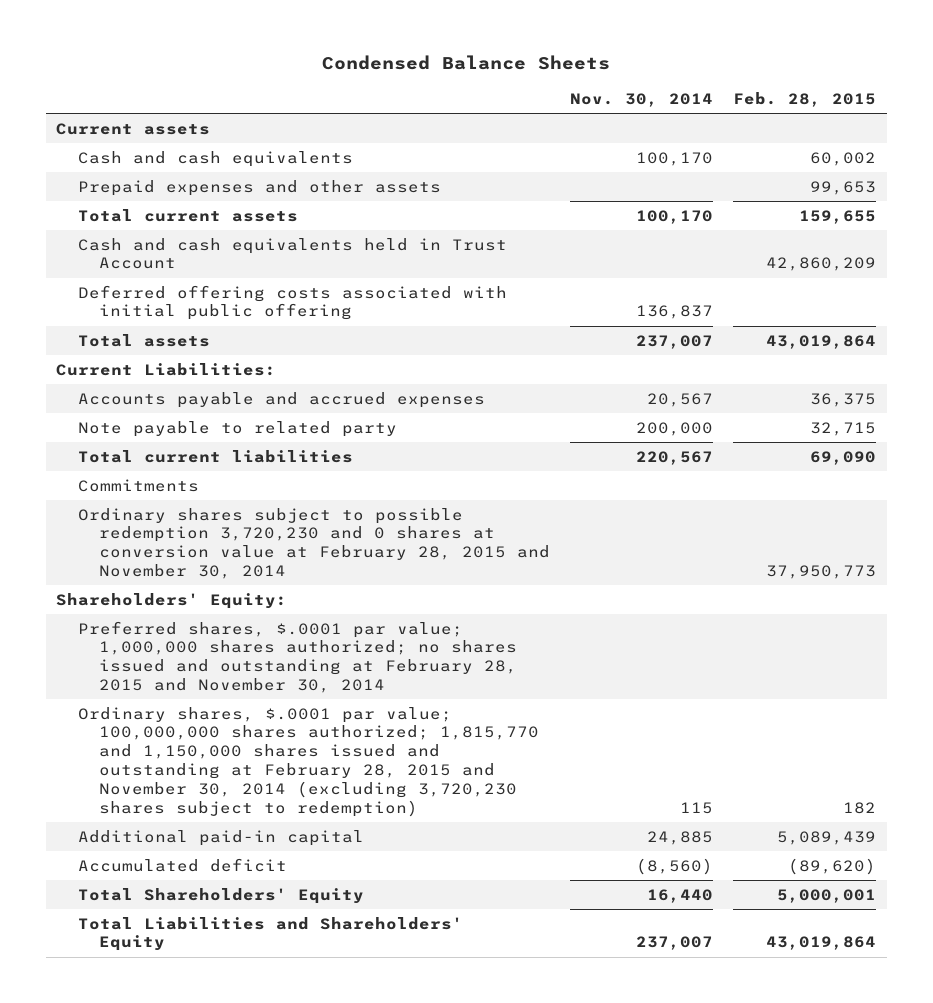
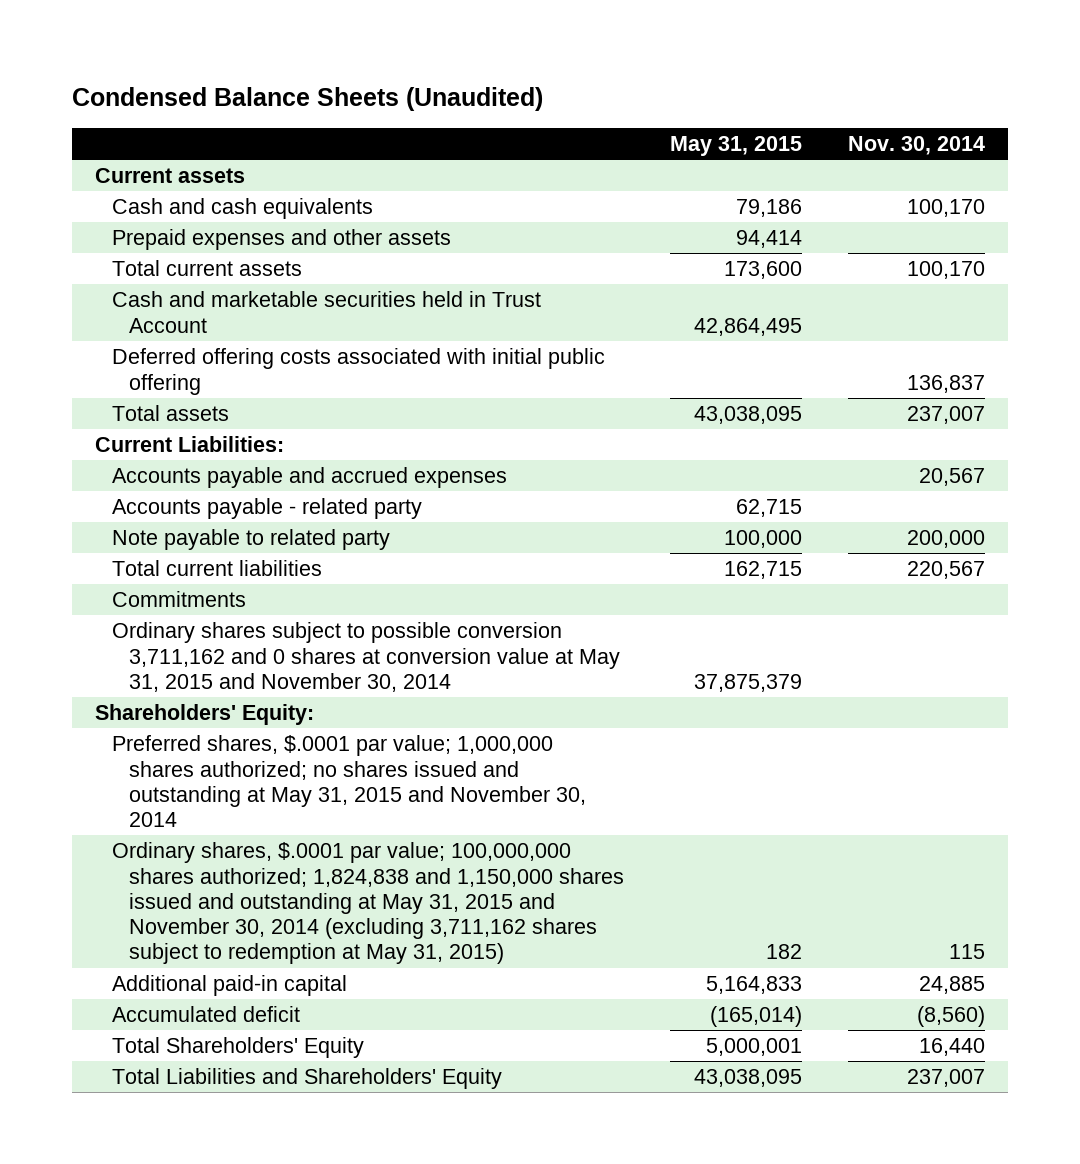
[322,55,611,71] Condensed Balance Sheets -> [72,87,544,112] Condensed Balance Sheets (Unaudited)
[733,91,877,107] Feb. 28, 2015 -> none
none -> [669,135,802,156] May 31, 2015
[77,237,507,270] Cash and cash equivalents held in Trust Account -> [112,291,542,333] Cash and marketable securities held in Trust Account
none -> [112,498,423,520] Accounts payable - related party
[77,507,550,580] Ordinary shares subject to possible redemption 3,720,230 and 0 shares at conversion value at February 28, 2015 and November 30, 2014 -> [112,622,620,692] Ordinary shares subject to possible conversion 3,711,162 and 0 shares at conversion value at May 31, 2015 and November 30, 2014
[77,620,517,694] Preferred shares, $.0001 par value; 1,000,000 shares authorized; no shares issued and outstanding at February 28, 2015 and November 30, 2014 -> [112,735,586,828] Preferred shares, $.0001 par value; 1,000,000 shares authorized; no shares issued and outstanding at May 31, 2015 and November 30, 2014
[77,706,539,817] Ordinary shares, $.0001 par value; 100,000,000 shares authorized; 1,815,770 and 1,150,000 shares issued and outstanding at February 28, 2015 and November 30, 2014 (excluding 3,720,230 shares subject to redemption) -> [112,842,624,965] Ordinary shares, $.0001 par value; 100,000,000 shares authorized; 1,824,838 and 1,150,000 shares issued and outstanding at May 31, 2015 and November 30, 2014 (excluding 3,711,162 shares subject to redemption at May 31, 2015)

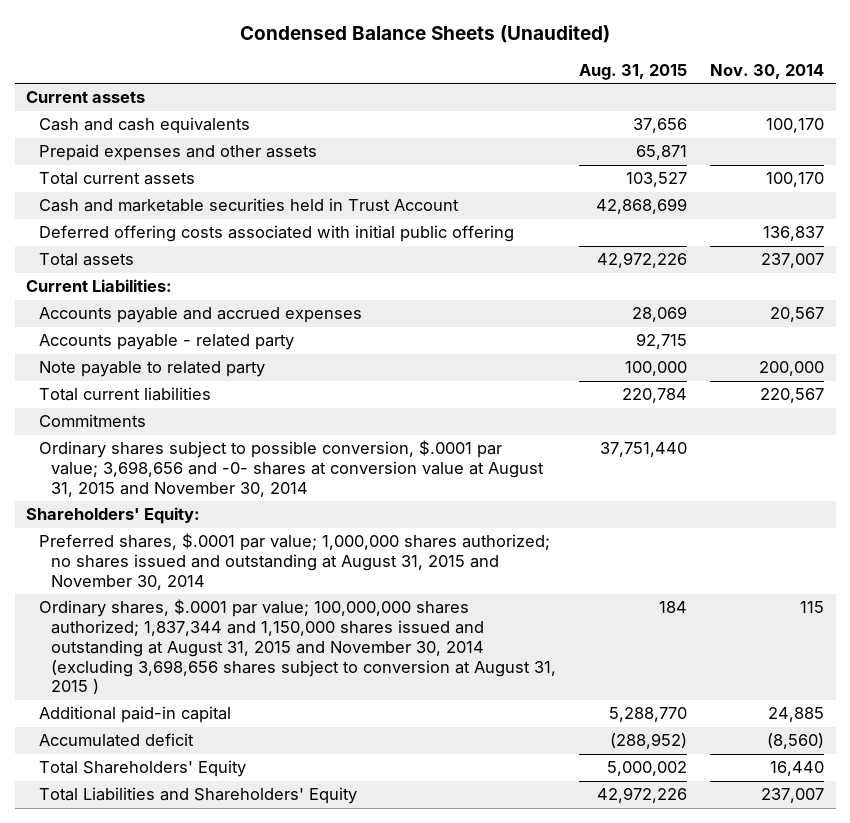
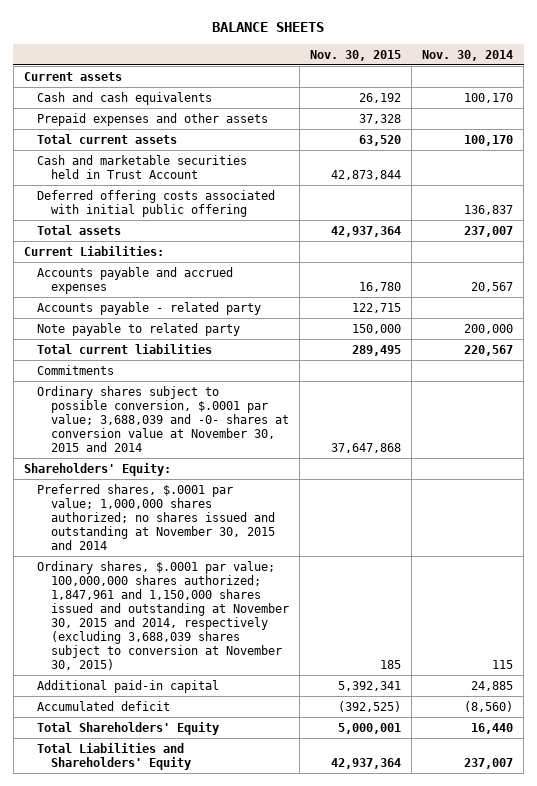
[240,25,611,44] Condensed Balance Sheets (Unaudited) -> [212,21,325,32] BALANCE SHEETS
[579,63,688,80] Aug. 31, 2015 -> none
none -> [309,49,401,61] Nov. 30, 2015
[38,440,545,497] Ordinary shares subject to possible conversion, $.0001 par value; 3,698,656 and -0- shares at conversion value at August 31, 2015 and November 30, 2014 -> [37,385,289,452] Ordinary shares subject to possible conversion, $.0001 par value; 3,688,039 and -0- shares at conversion value at November 30, 2015 and 2014
[38,533,550,590] Preferred shares, $.0001 par value; 1,000,000 shares authorized; no shares issued and outstanding at August 31, 2015 and November 30, 2014 -> [37,483,275,550] Preferred shares, $.0001 par value; 1,000,000 shares authorized; no shares issued and outstanding at November 30, 2015 and 2014
[38,599,557,695] Ordinary shares, $.0001 par value; 100,000,000 shares authorized; 1,837,344 and 1,150,000 shares issued and outstanding at August 31, 2015 and November 30, 2014 (excluding 3,698,656 shares subject to conversion at August 31, 2015 ) -> [37,560,289,670] Ordinary shares, $.0001 par value; 100,000,000 shares authorized; 1,847,961 and 1,150,000 shares issued and outstanding at November 30, 2015 and 2014, respectively (excluding 3,688,039 shares subject to conversion at November 30, 2015)

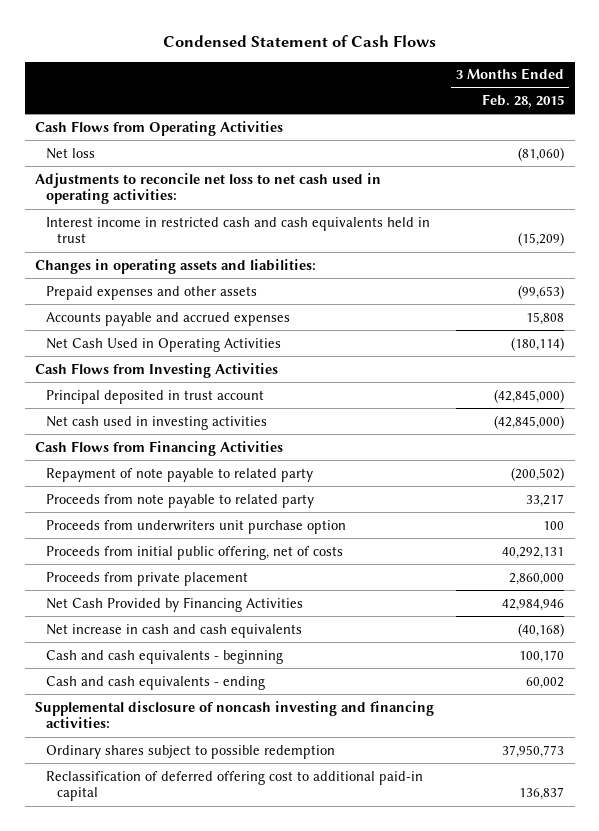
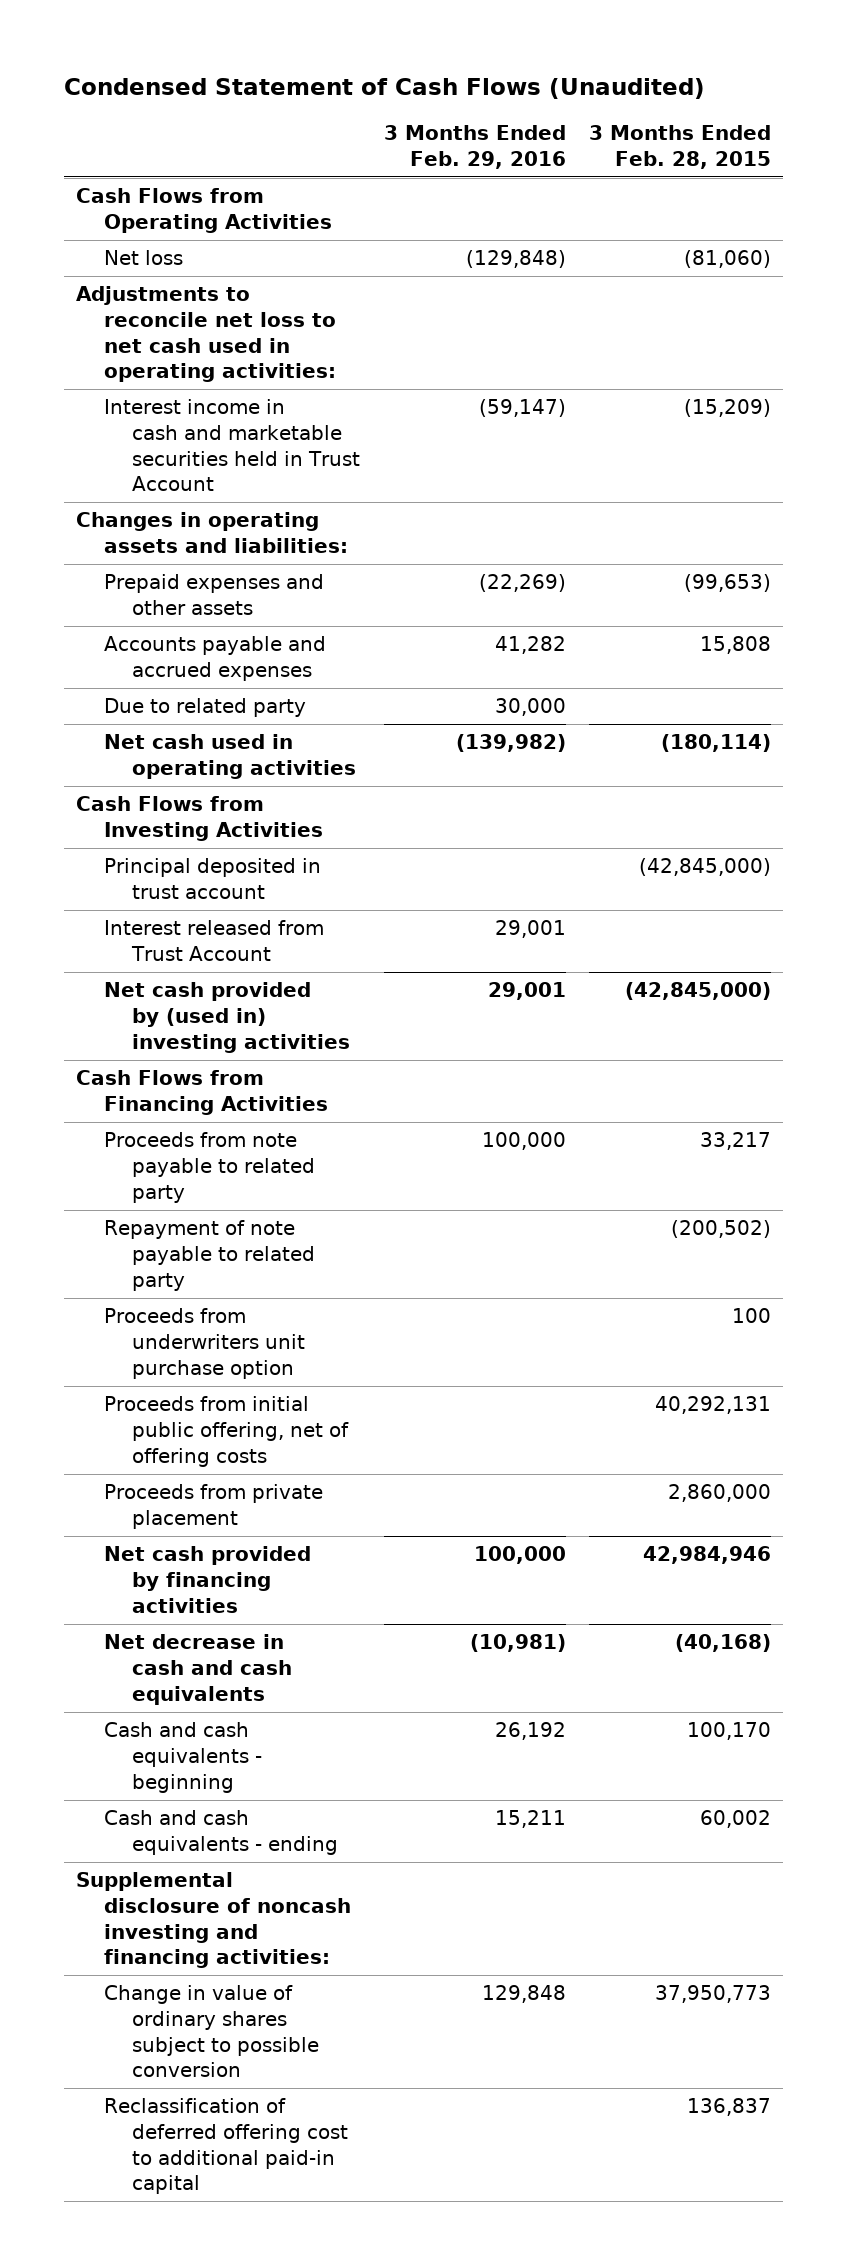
[162,35,436,48] Condensed Statement of Cash Flows -> [63,77,705,99] Condensed Statement of Cash Flows (Unaudited)
none -> [383,125,566,170] 3 Months Ended Feb. 29, 2016
[46,216,431,244] Interest income in restricted cash and cash equivalents held in trust -> [104,399,361,492] Interest income in cash and marketable securities held in Trust Account
none -> [104,698,307,718] Due to related party
[46,337,282,352] Net Cash Used in Operating Activities -> [104,734,357,780] Net cash used in operating activities
none -> [104,920,325,962] Interest released from Trust Account
[46,415,268,430] Net cash used in investing activities -> [104,982,351,1053] Net cash provided by (used in) investing activities
[46,467,314,482] Repayment of note payable to related party -> [104,1220,316,1291] Repayment of note payable to related party
[46,545,344,560] Proceeds from initial public offering, net of costs -> [104,1396,350,1467] Proceeds from initial public offering, net of offering costs
[46,596,304,612] Net Cash Provided by Financing Activities -> [104,1546,312,1613] Net cash provided by financing activities
[46,623,303,638] Net increase in cash and cash equivalents -> [104,1634,293,1705] Net decrease in cash and cash equivalents
[46,744,336,759] Ordinary shares subject to possible redemption -> [104,1985,320,2078] Change in value of ordinary shares subject to possible conversion

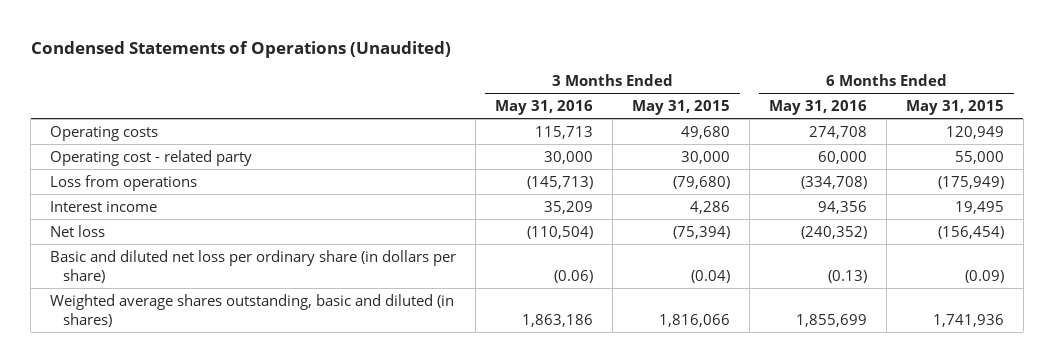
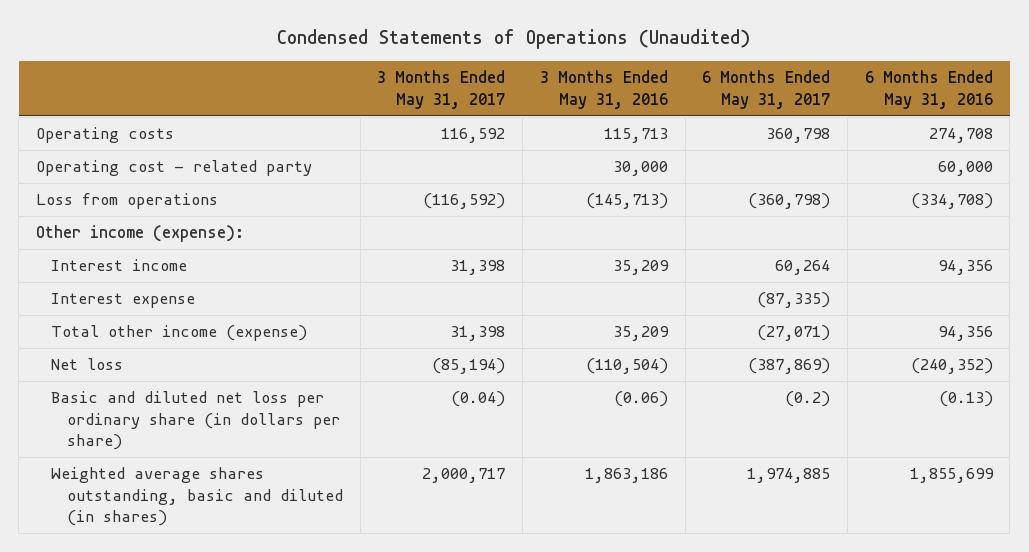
[632,100,731,116] May 31, 2015 -> none
[906,100,1005,116] May 31, 2015 -> none
none -> [377,70,506,109] 3 Months Ended May 31, 2017
none -> [702,70,831,109] 6 Months Ended May 31, 2017
none -> [35,225,244,243] Other income (expense):
none -> [51,293,196,309] Interest expense
none -> [51,325,308,342] Total other income (expense)

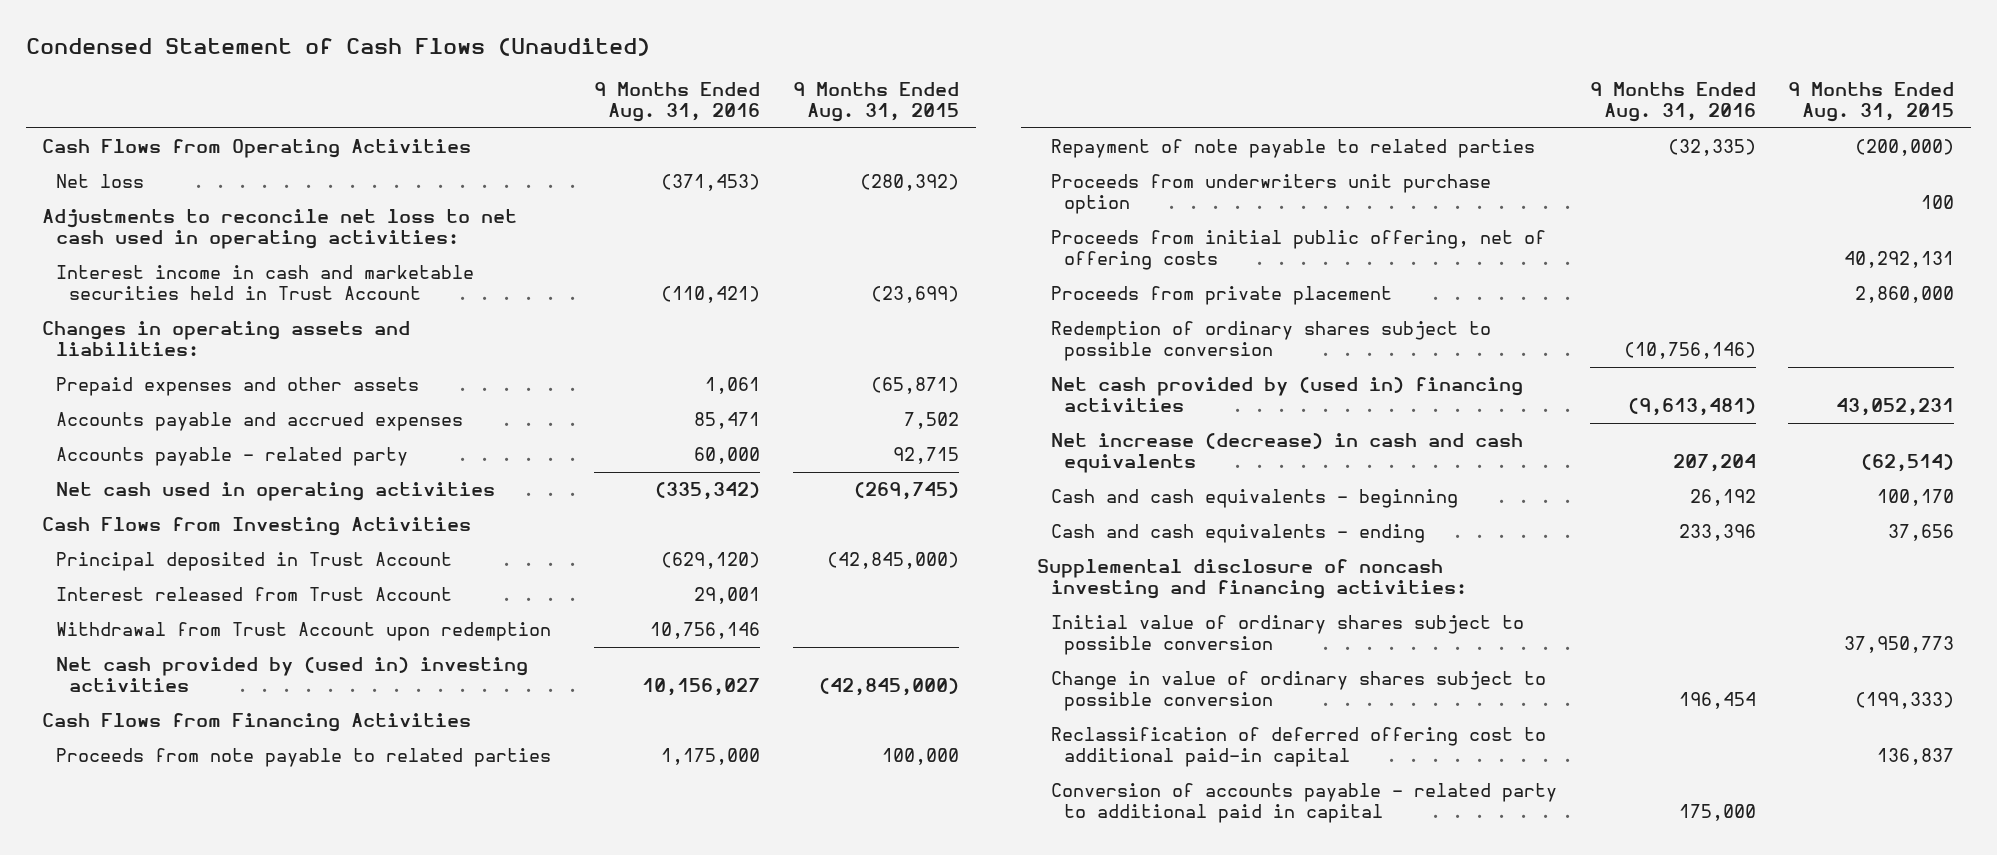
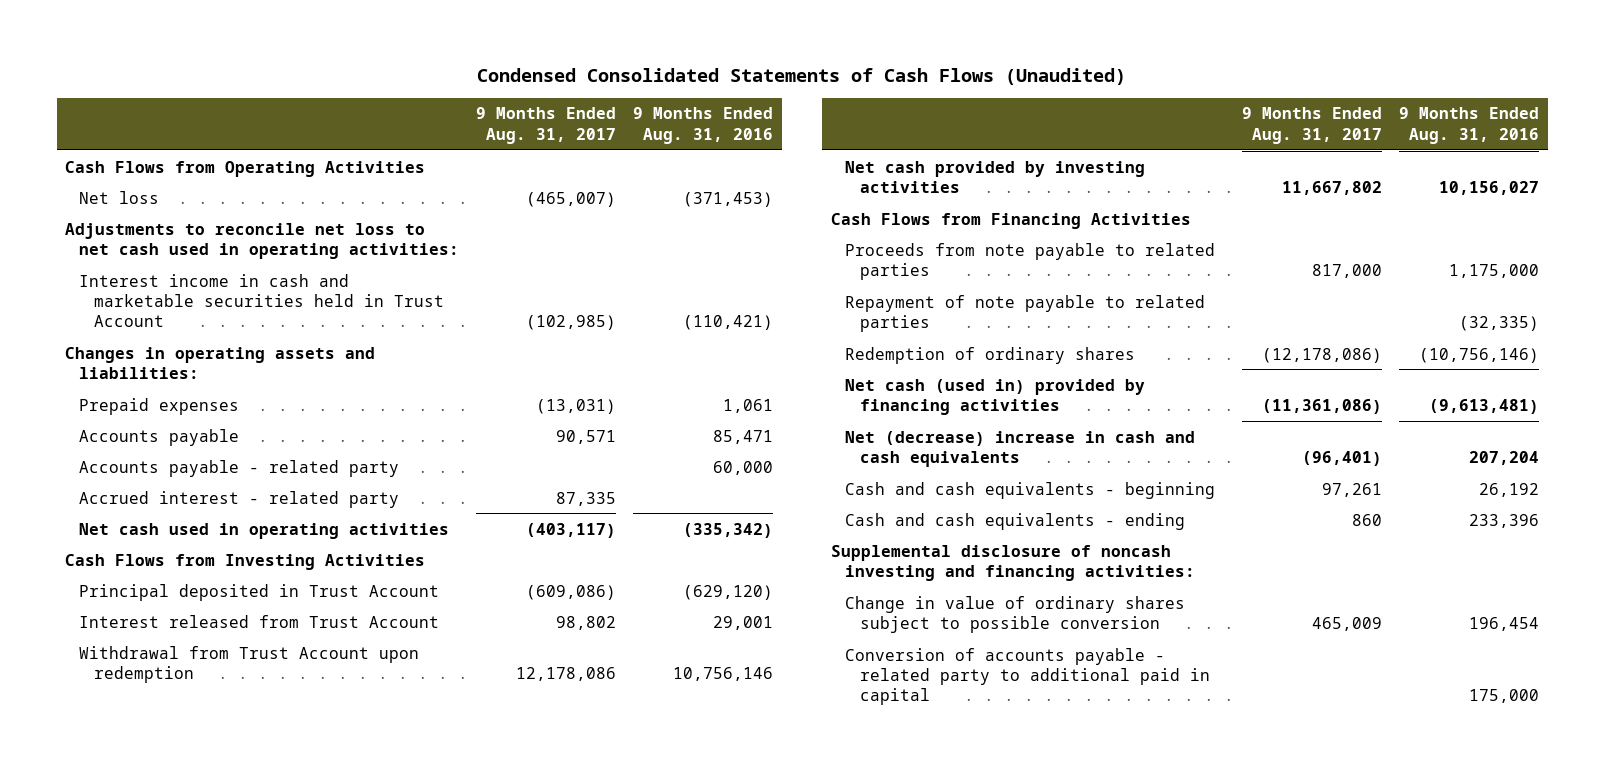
[25,37,650,56] Condensed Statement of Cash Flows (Unaudited) -> [477,67,1127,85] Condensed Consolidated Statements of Cash Flows (Unaudited)
[793,82,960,123] 9 Months Ended Aug. 31, 2015 -> none
none -> [476,107,617,144] 9 Months Ended Aug. 31, 2017
[55,377,419,397] Prepaid expenses and other assets -> [79,397,240,415] Prepaid expenses
[55,412,463,432] Accounts payable and accrued expenses -> [79,428,240,446] Accounts payable
none -> [79,490,400,508] Accrued interest - related party
[55,657,528,693] Net cash provided by (used in) investing activities -> [845,160,1146,193] Net cash provided by investing activities
[1050,174,1491,215] Proceeds from underwriters unit purchase option -> none
[1050,230,1546,271] Proceeds from initial public offering, net of offering costs -> none
[1050,286,1392,306] Proceeds from private placement -> none
[1050,321,1491,362] Redemption of ordinary shares subject to possible conversion -> [845,346,1136,364] Redemption of ordinary shares
[1050,377,1523,413] Net cash provided by (used in) financing activities -> [845,378,1146,415] Net cash (used in) provided by financing activities
[1050,433,1523,474] Net increase (decrease) in cash and cash equivalents -> [845,430,1196,467] Net (decrease) increase in cash and cash equivalents
[1050,615,1524,656] Initial value of ordinary shares subject to possible conversion -> none
[1050,727,1546,768] Reclassification of deferred offering cost to additional paid-in capital -> none

